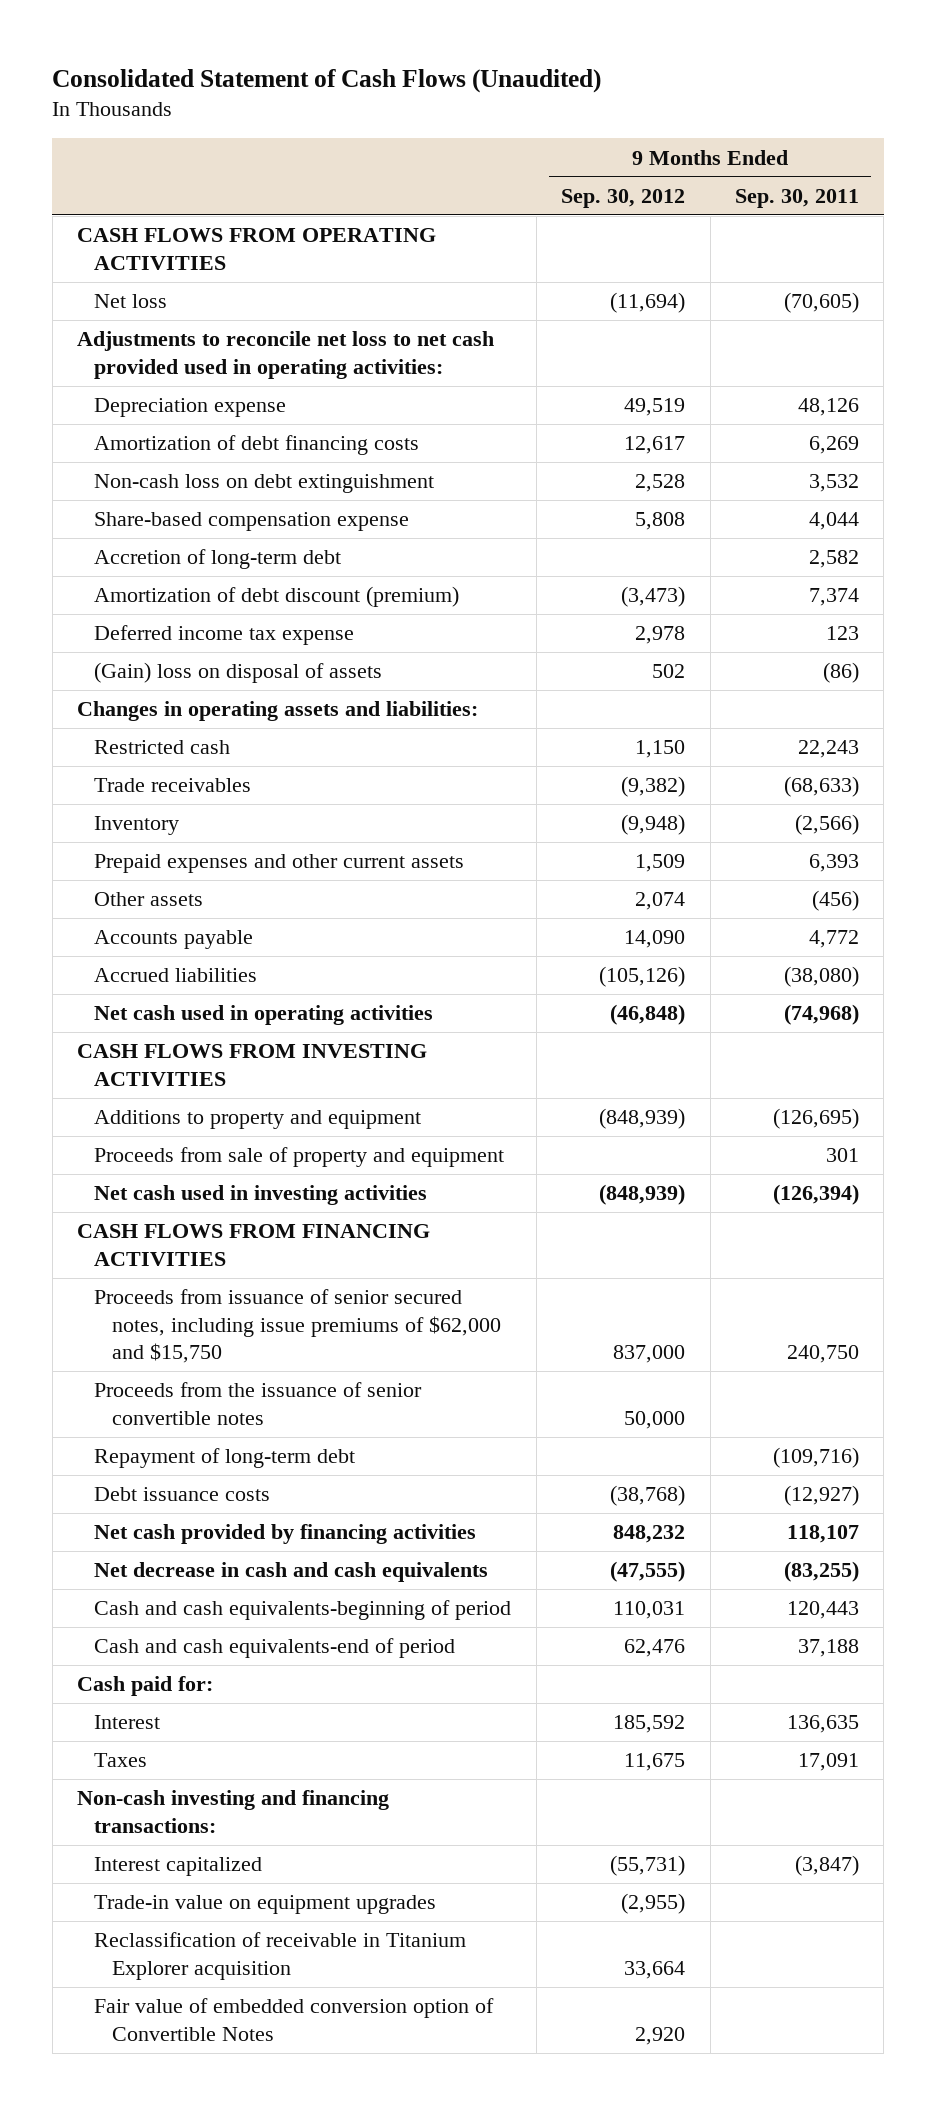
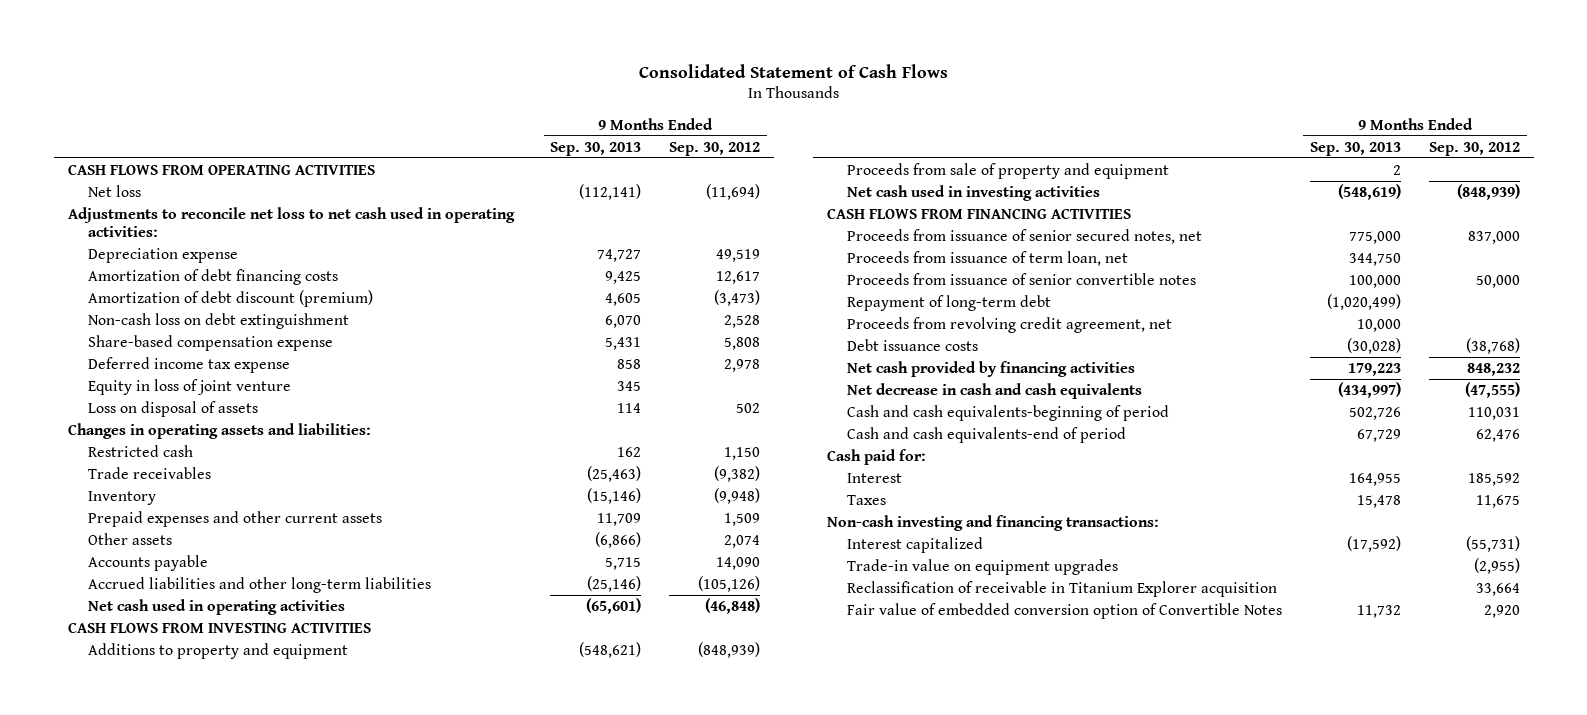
[52,68,602,93] Consolidated Statement of Cash Flows (Unaudited) -> [638,63,948,78] Consolidated Statement of Cash Flows
[734,188,859,208] Sep. 30, 2011 -> none
none -> [550,141,642,156] Sep. 30, 2013
[77,331,495,379] Adjustments to reconcile net loss to net cash provided used in operating activities: -> [67,206,515,237] Adjustments to reconcile net loss to net cash used in operating activities:
[94,586,460,608] Amortization of debt discount (premium) -> [87,289,373,307] Amortization of debt discount (premium)
[94,549,342,570] Accretion of long-term debt -> none
none -> [87,378,291,395] Equity in loss of joint venture
[94,662,383,684] (Gain) loss on disposal of assets -> [87,400,258,417] Loss on disposal of assets
[94,968,258,983] Accrued liabilities -> [87,576,431,593] Accrued liabilities and other long-term liabilities
[94,1289,501,1364] Proceeds from issuance of senior secured notes, including issue premiums of $62,000 and $15,750 -> [846,228,1202,244] Proceeds from issuance of senior secured notes, net
none -> [846,250,1128,266] Proceeds from issuance of term loan, net
[94,1382,423,1425] Proceeds from the issuance of senior convertible notes -> [846,272,1196,285] Proceeds from issuance of senior convertible notes
none -> [846,316,1172,333] Proceeds from revolving credit agreement, net

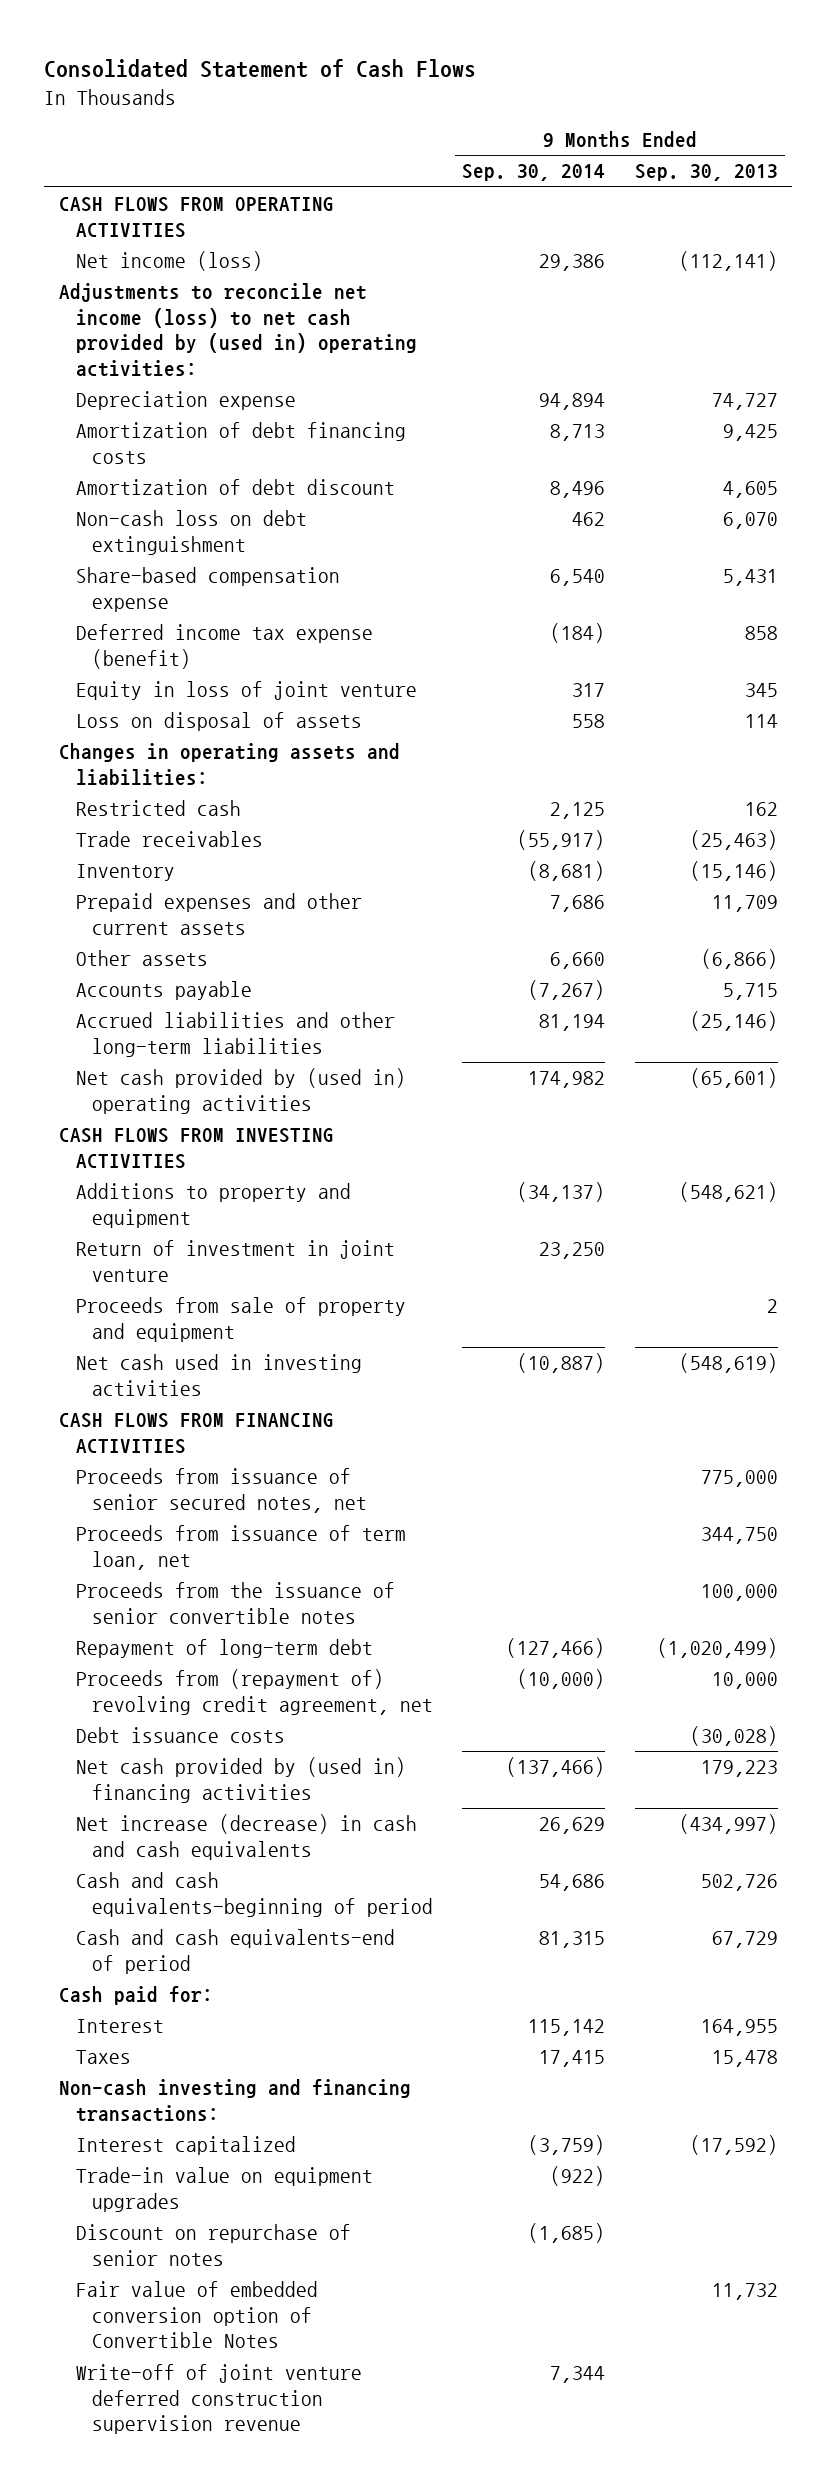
[669,141,761,156] Sep. 30, 2012 -> none
none -> [462,164,606,182] Sep. 30, 2014
[87,184,141,197] Net loss -> [75,251,263,272] Net income (loss)
[67,206,515,237] Adjustments to reconcile net loss to net cash used in operating activities: -> [59,283,417,378] Adjustments to reconcile net income (loss) to net cash provided by (used in) operating activities:
[87,289,373,307] Amortization of debt discount (premium) -> [75,479,395,496] Amortization of debt discount
[87,356,290,373] Deferred income tax expense -> [75,624,373,669] Deferred income tax expense (benefit)
[87,598,345,615] Net cash used in operating activities -> [75,1068,406,1114] Net cash provided by (used in) operating activities
none -> [75,1240,395,1282] Return of investment in joint venture
[846,272,1196,285] Proceeds from issuance of senior convertible notes -> [75,1582,395,1624] Proceeds from the issuance of senior convertible notes
[846,316,1172,333] Proceeds from revolving credit agreement, net -> [75,1669,434,1715] Proceeds from (repayment of) revolving credit agreement, net
[846,360,1135,377] Net cash provided by financing activities -> [75,1757,406,1803] Net cash provided by (used in) financing activities
[846,382,1142,399] Net decrease in cash and cash equivalents -> [75,1814,417,1860] Net increase (decrease) in cash and cash equivalents
[846,580,1277,597] Reclassification of receivable in Titanium Explorer acquisition -> none
none -> [75,2224,351,2266] Discount on repurchase of senior notes
none -> [75,2364,362,2435] Write-off of joint venture deferred construction supervision revenue

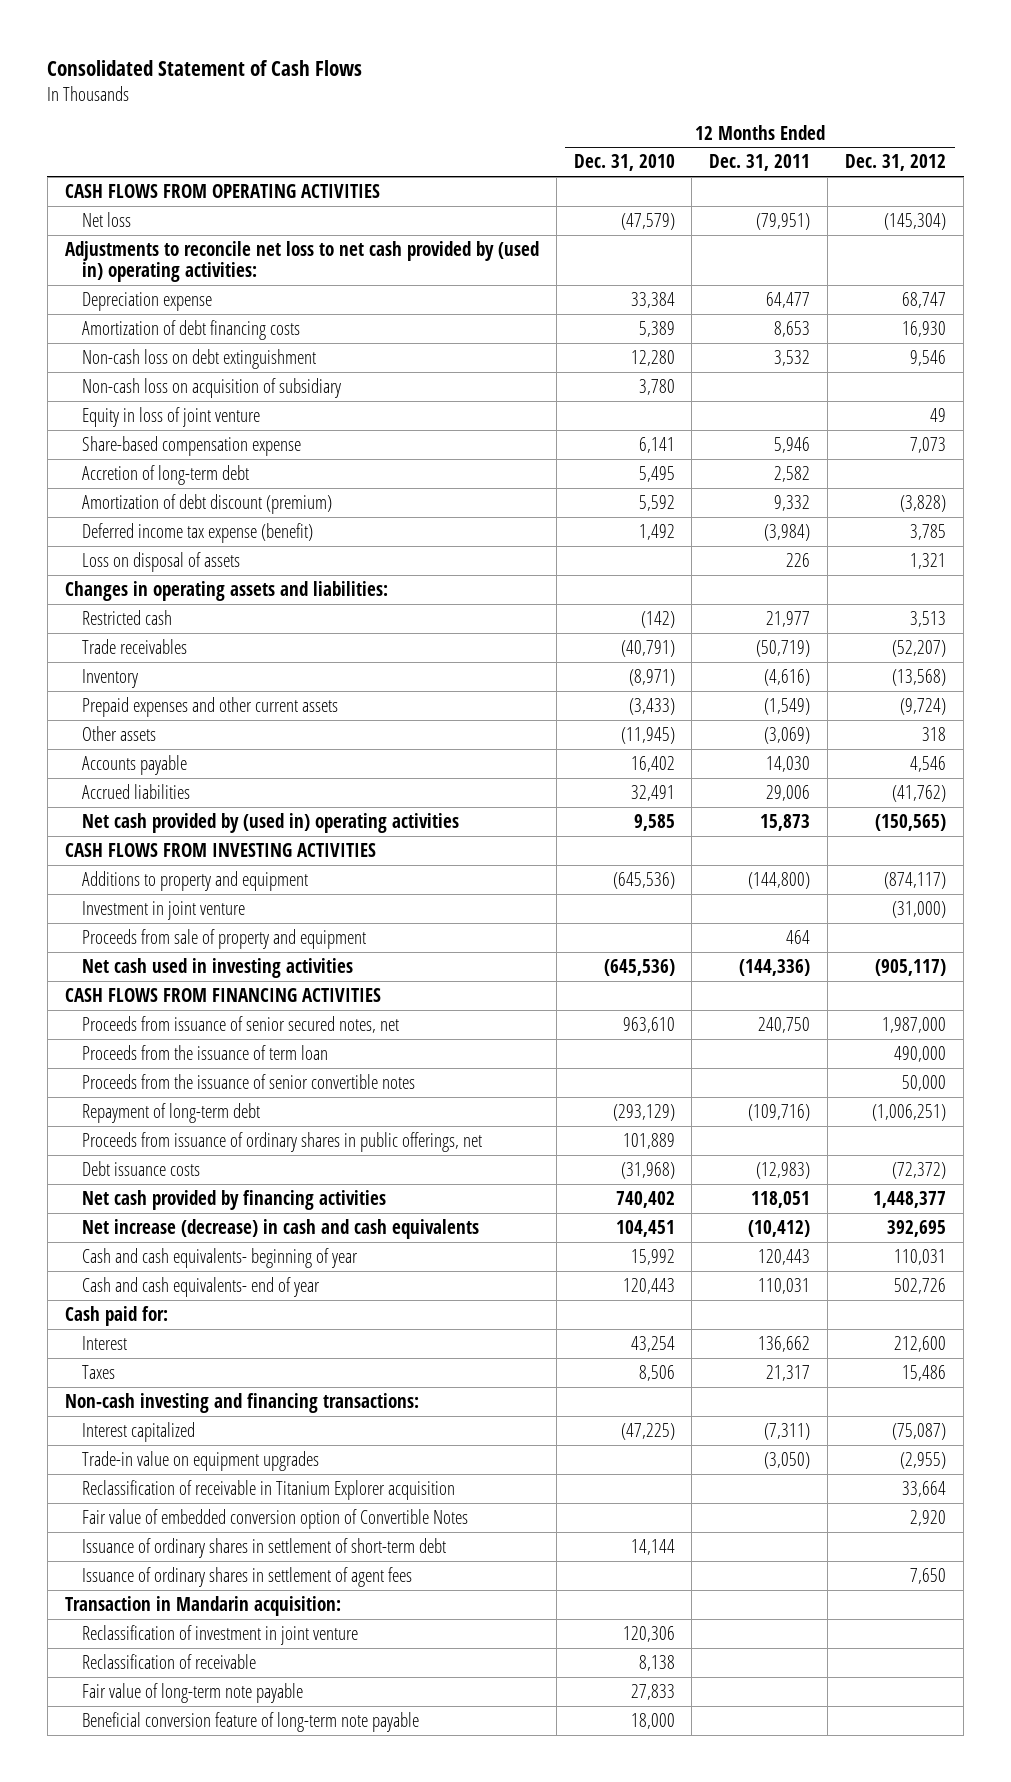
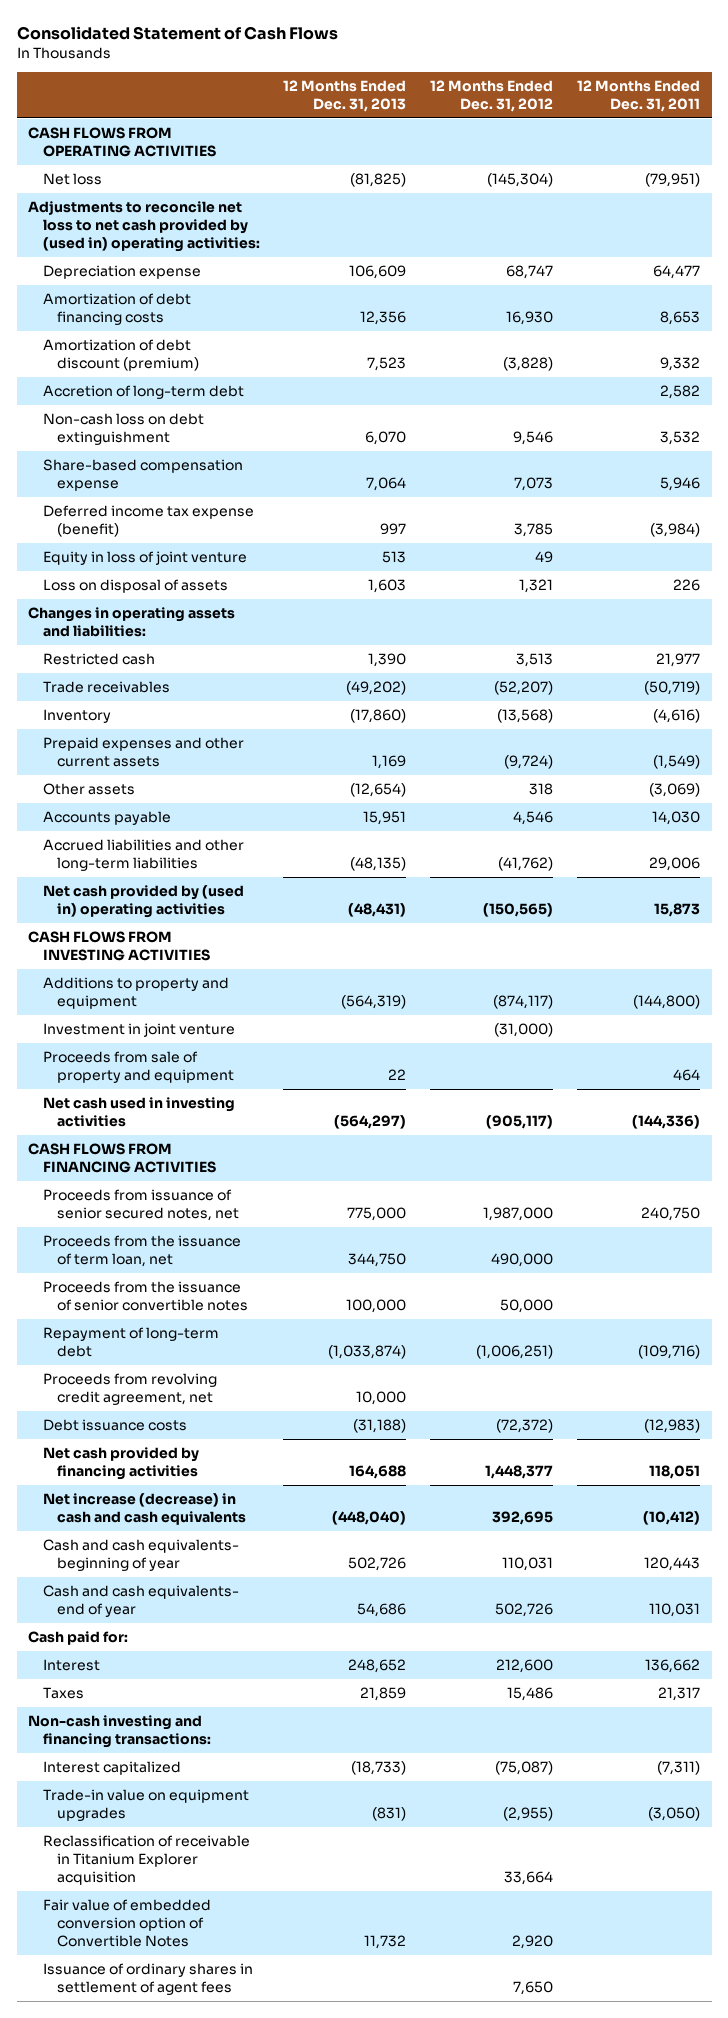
[573,154,675,172] Dec. 31, 2010 -> none
none -> [283,79,407,112] 12 Months Ended Dec. 31, 2013
[82,493,333,514] Amortization of debt discount (premium) -> [42,339,199,372] Amortization of debt discount (premium)
[82,464,250,485] Accretion of long-term debt -> [42,385,244,400] Accretion of long-term debt
[82,377,342,398] Non-cash loss on acquisition of subsidiary -> none
[82,406,261,427] Equity in loss of joint venture -> [42,551,247,566] Equity in loss of joint venture
[82,783,191,799] Accrued liabilities -> [42,839,244,872] Accrued liabilities and other long-term liabilities
[82,1044,329,1060] Proceeds from the issuance of term loan -> [42,1235,241,1268] Proceeds from the issuance of term loan, net
[82,1131,483,1152] Proceeds from issuance of ordinary shares in public offerings, net -> none
none -> [42,1373,217,1406] Proceeds from revolving credit agreement, net
[82,1537,447,1558] Issuance of ordinary shares in settlement of short-term debt -> none
[64,1595,341,1616] Transaction in Mandarin acquisition: -> none
[82,1624,359,1645] Reclassification of investment in joint venture -> none
[82,1653,257,1669] Reclassification of receivable -> none
[82,1682,304,1703] Fair value of long-term note payable -> none
[82,1711,420,1732] Beneficial conversion feature of long-term note payable -> none

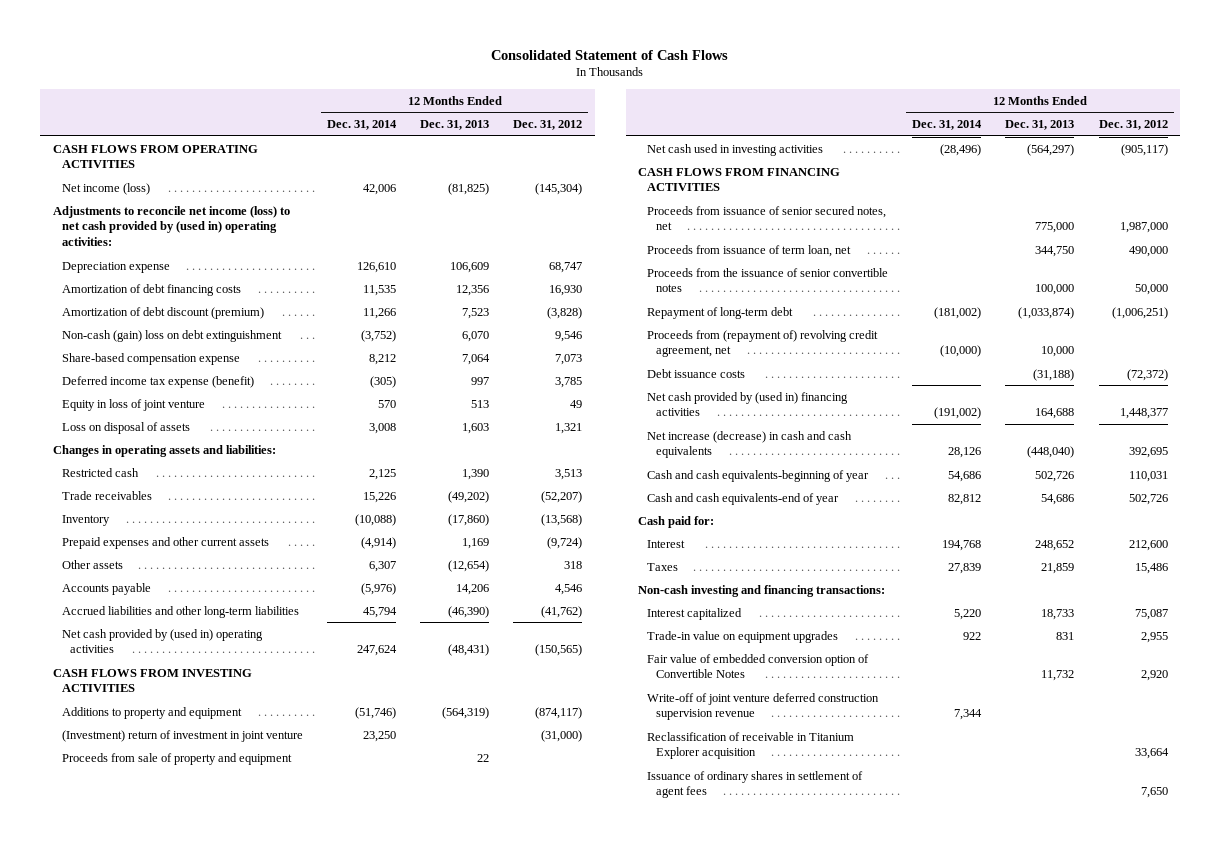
[576,79,700,112] 12 Months Ended Dec. 31, 2011 -> none
none -> [326,120,397,131] Dec. 31, 2014
[42,173,102,186] Net loss -> [61,182,150,195] Net income (loss)
[28,201,260,252] Adjustments to reconcile net loss to net cash provided by (used in) operating activities: -> [52,205,290,247] Adjustments to reconcile net income (loss) to net cash provided by (used in) operating activities:
[42,385,244,400] Accretion of long-term debt -> none
[42,413,204,446] Non-cash loss on debt extinguishment -> [61,329,282,342] Non-cash (gain) loss on debt extinguishment
[363,811,407,826] 15,951 -> [456,583,490,595] 14,206
[350,857,407,872] (48,135) -> [448,605,490,618] (46,390)
[42,1023,235,1038] Investment in joint venture -> [61,729,303,742] (Investment) return of investment in joint venture
[42,1235,241,1268] Proceeds from the issuance of term loan, net -> [646,244,851,257] Proceeds from issuance of term loan, net
[42,1373,217,1406] Proceeds from revolving credit agreement, net -> [646,329,878,358] Proceeds from (repayment of) revolving credit agreement, net
[42,1447,199,1481] Net cash provided by financing activities -> [646,391,848,417] Net cash provided by (used in) financing activities
[42,1539,239,1572] Cash and cash equivalents- beginning of year -> [646,469,869,482] Cash and cash equivalents-beginning of year
[42,1585,239,1618] Cash and cash equivalents- end of year -> [646,492,839,505] Cash and cash equivalents-end of year
[351,1761,407,1776] (18,733) -> [1041,608,1075,620] 18,733
[495,1761,554,1776] (75,087) -> [1134,608,1168,620] 75,087
[372,1807,407,1822] (831) -> [1056,631,1075,640] 831
[503,1807,554,1822] (2,955) -> [1140,631,1168,643] 2,955
none -> [646,692,879,721] Write-off of joint venture deferred construction supervision revenue
[42,1835,250,1885] Reclassification of receivable in Titanium Explorer acquisition -> [646,731,854,760] Reclassification of receivable in Titanium Explorer acquisition

